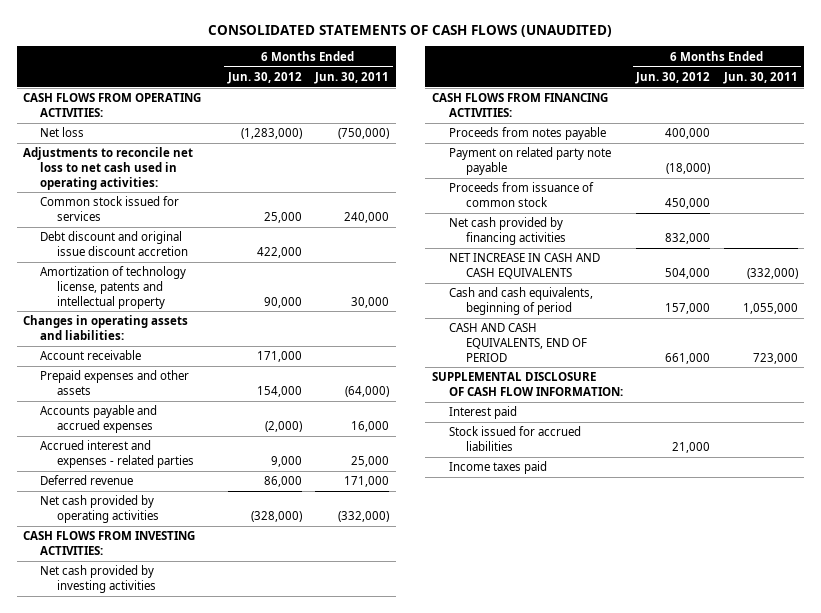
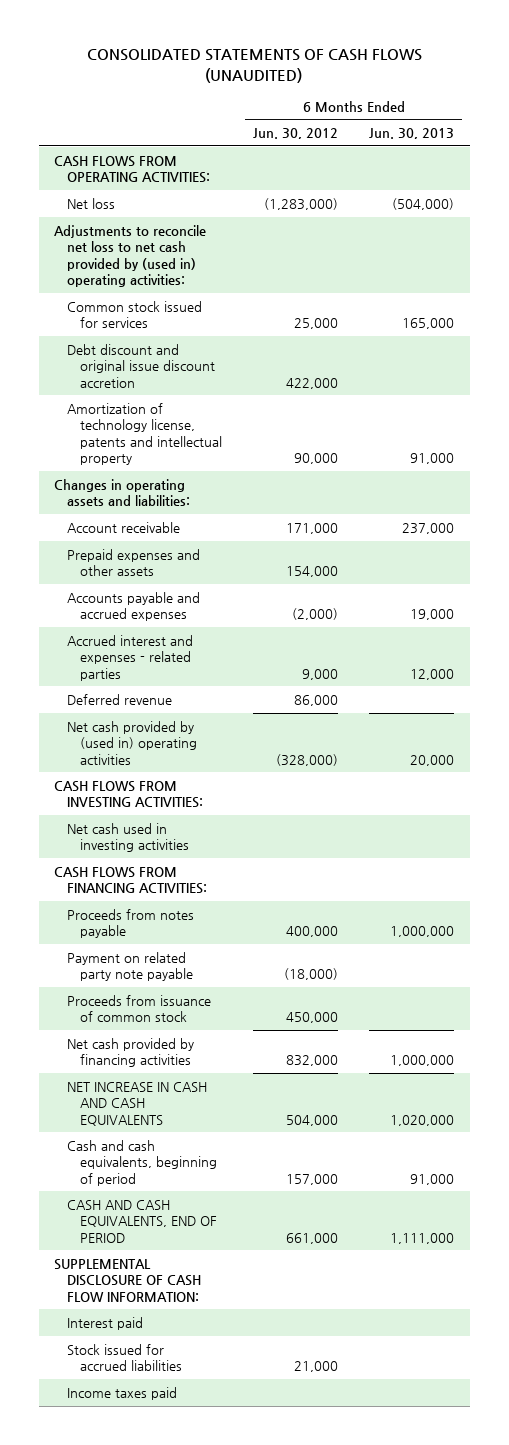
[314,71,390,84] Jun. 30, 2011 -> none
none -> [369,128,455,140] Jun. 30, 2013
[23,147,194,190] Adjustments to reconcile net loss to net cash used in operating activities: -> [54,224,207,287] Adjustments to reconcile net loss to net cash provided by (used in) operating activities:
[40,495,160,523] Net cash provided by operating activities -> [67,720,197,765] Net cash provided by (used in) operating activities
[40,565,157,593] Net cash provided by investing activities -> [67,822,189,853] Net cash used in investing activities

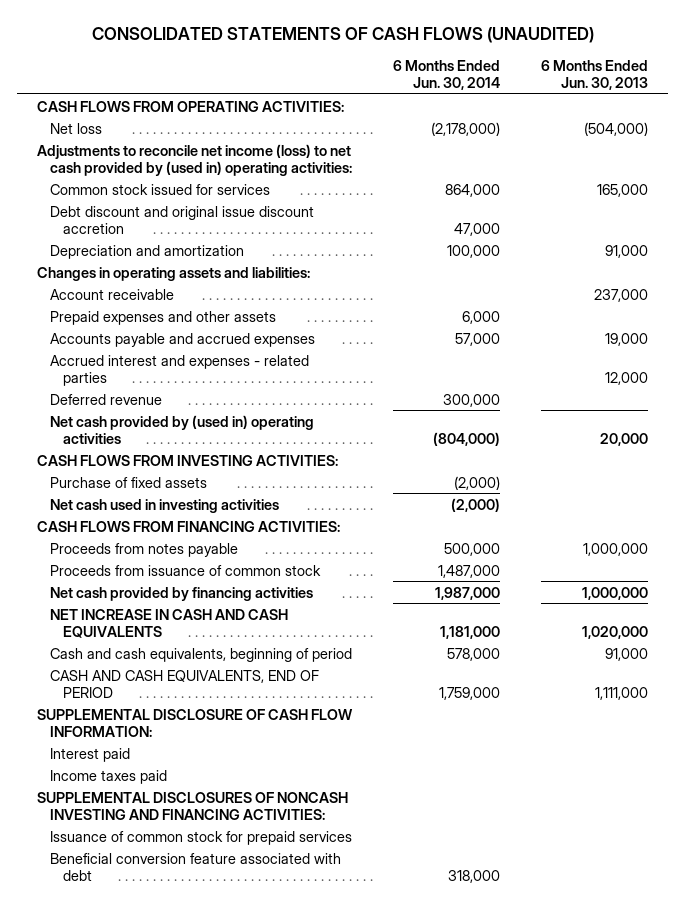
[253,128,339,140] Jun. 30, 2012 -> none
none -> [393,60,501,91] 6 Months Ended Jun. 30, 2014
[54,224,207,287] Adjustments to reconcile net loss to net cash provided by (used in) operating activities: -> [37,143,353,176] Adjustments to reconcile net income (loss) to net cash provided by (used in) operating activities:
[67,402,222,465] Amortization of technology license, patents and intellectual property -> none
none -> [50,244,245,259] Depreciation and amortization
none -> [50,476,208,488] Purchase of fixed assets
[67,951,193,982] Payment on related party note payable -> none
[67,1343,182,1372] Stock issued for accrued liabilities -> none
none -> [37,791,349,820] SUPPLEMENTAL DISCLOSURES OF NONCASH INVESTING AND FINANCING ACTIVITIES:
none -> [50,830,353,845] Issuance of common stock for prepaid services
none -> [50,852,342,881] Beneficial conversion feature associated with debt

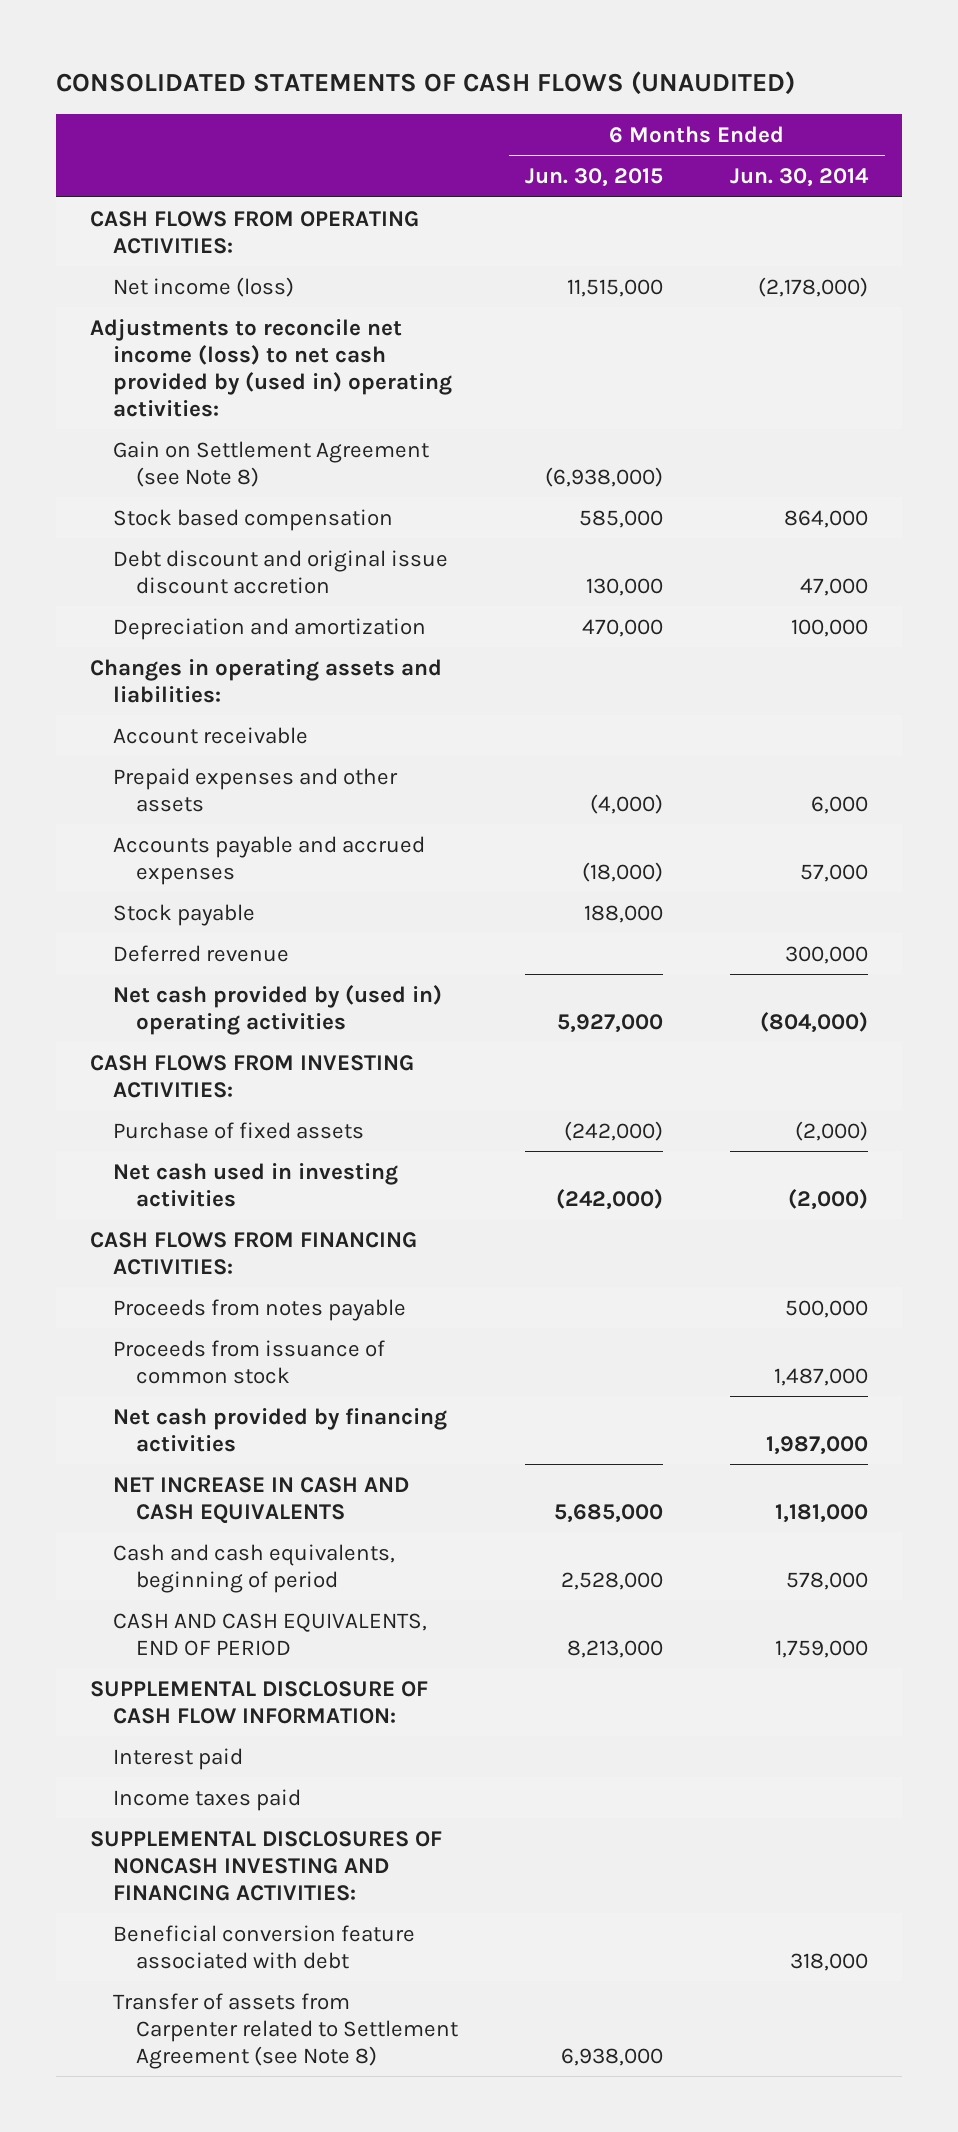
[540,60,648,91] 6 Months Ended Jun. 30, 2013 -> none
none -> [525,168,664,188] Jun. 30, 2015
[50,122,103,134] Net loss -> [113,276,295,297] Net income (loss)
none -> [113,440,430,487] Gain on Settlement Agreement (see Note 8)
[50,183,271,195] Common stock issued for services -> [113,508,394,531] Stock based compensation
[50,354,310,386] Accrued interest and expenses - related parties -> none
none -> [113,903,256,926] Stock payable
[50,830,353,845] Issuance of common stock for prepaid services -> none
none -> [113,1992,459,2069] Transfer of assets from Carpenter related to Settlement Agreement (see Note 8)

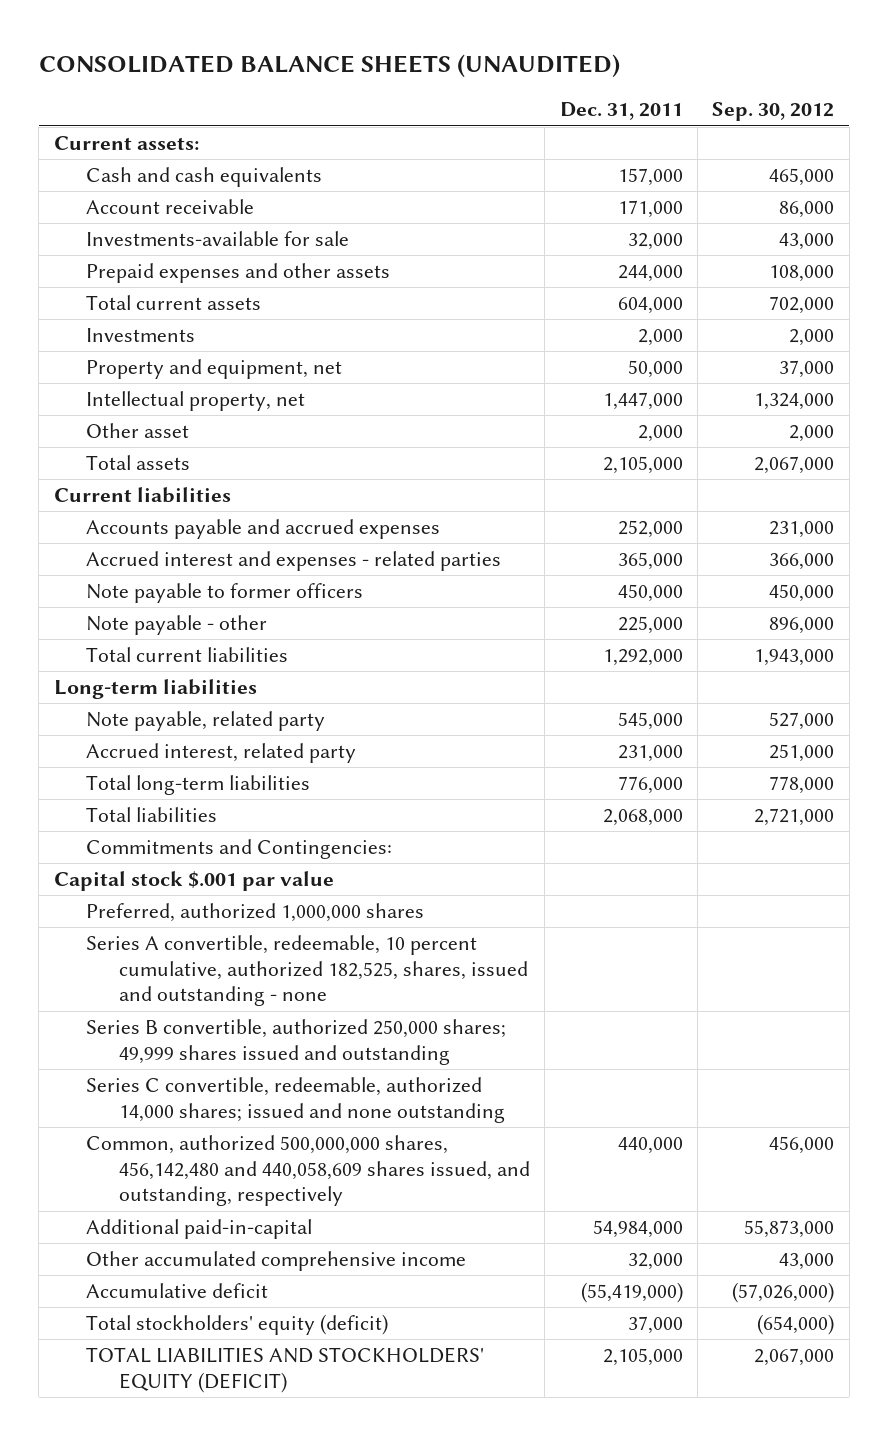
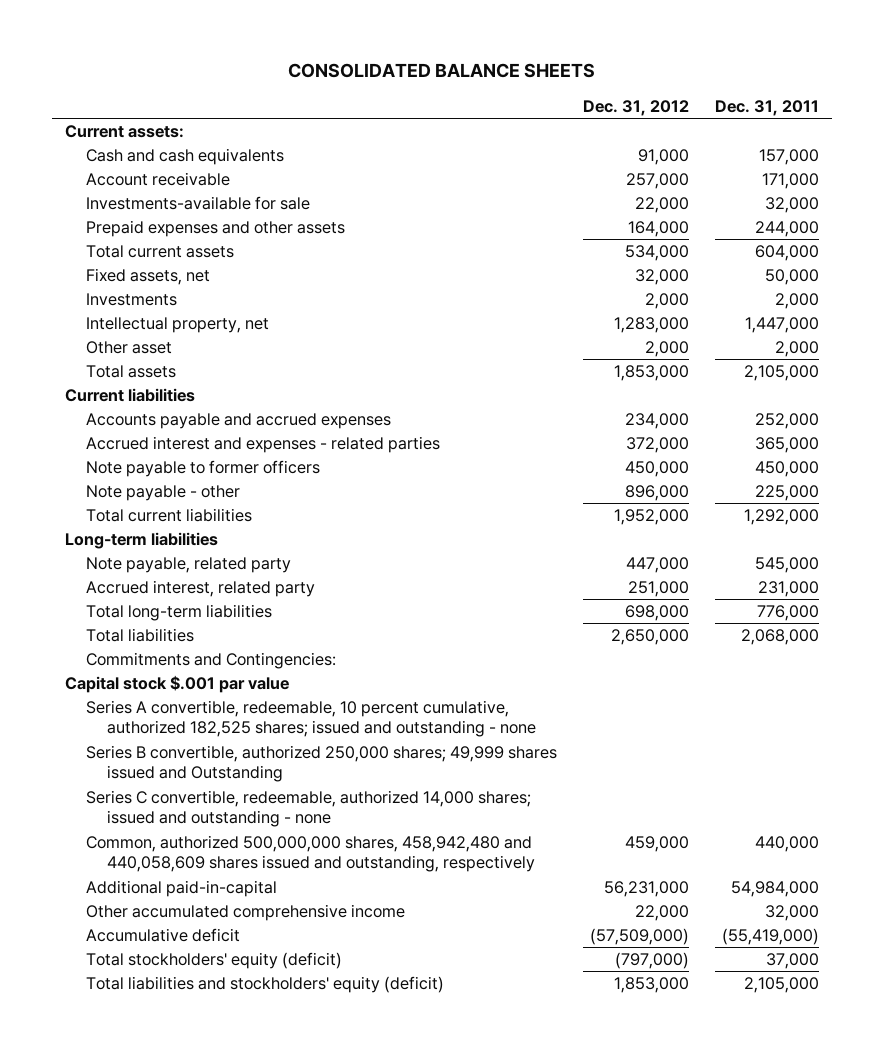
[38,53,620,77] CONSOLIDATED BALANCE SHEETS (UNAUDITED) -> [288,63,596,79] CONSOLIDATED BALANCE SHEETS
[712,102,835,122] Sep. 30, 2012 -> none
none -> [583,99,690,116] Dec. 31, 2012
none -> [85,267,210,285] Fixed assets, net
[86,359,343,380] Property and equipment, net -> none
[86,903,425,923] Preferred, authorized 1,000,000 shares -> none
[86,935,528,1007] Series A convertible, redeemable, 10 percent cumulative, authorized 182,525, shares, issued and outstanding - none -> [85,699,536,738] Series A convertible, redeemable, 10 percent cumulative, authorized 182,525 shares; issued and outstanding - none
[86,1019,507,1065] Series B convertible, authorized 250,000 shares; 49,999 shares issued and outstanding -> [85,744,557,783] Series B convertible, authorized 250,000 shares; 49,999 shares issued and Outstanding
[86,1077,505,1123] Series C convertible, redeemable, authorized 14,000 shares; issued and none outstanding -> [85,789,531,828] Series C convertible, redeemable, authorized 14,000 shares; issued and outstanding - none
[86,1135,530,1207] Common, authorized 500,000,000 shares, 456,142,480 and 440,058,609 shares issued, and outstanding, respectively -> [85,834,535,873] Common, authorized 500,000,000 shares, 458,942,480 and 440,058,609 shares issued and outstanding, respectively
[86,1347,485,1393] TOTAL LIABILITIES AND STOCKHOLDERS' EQUITY (DEFICIT) -> [85,975,444,993] Total liabilities and stockholders' equity (deficit)

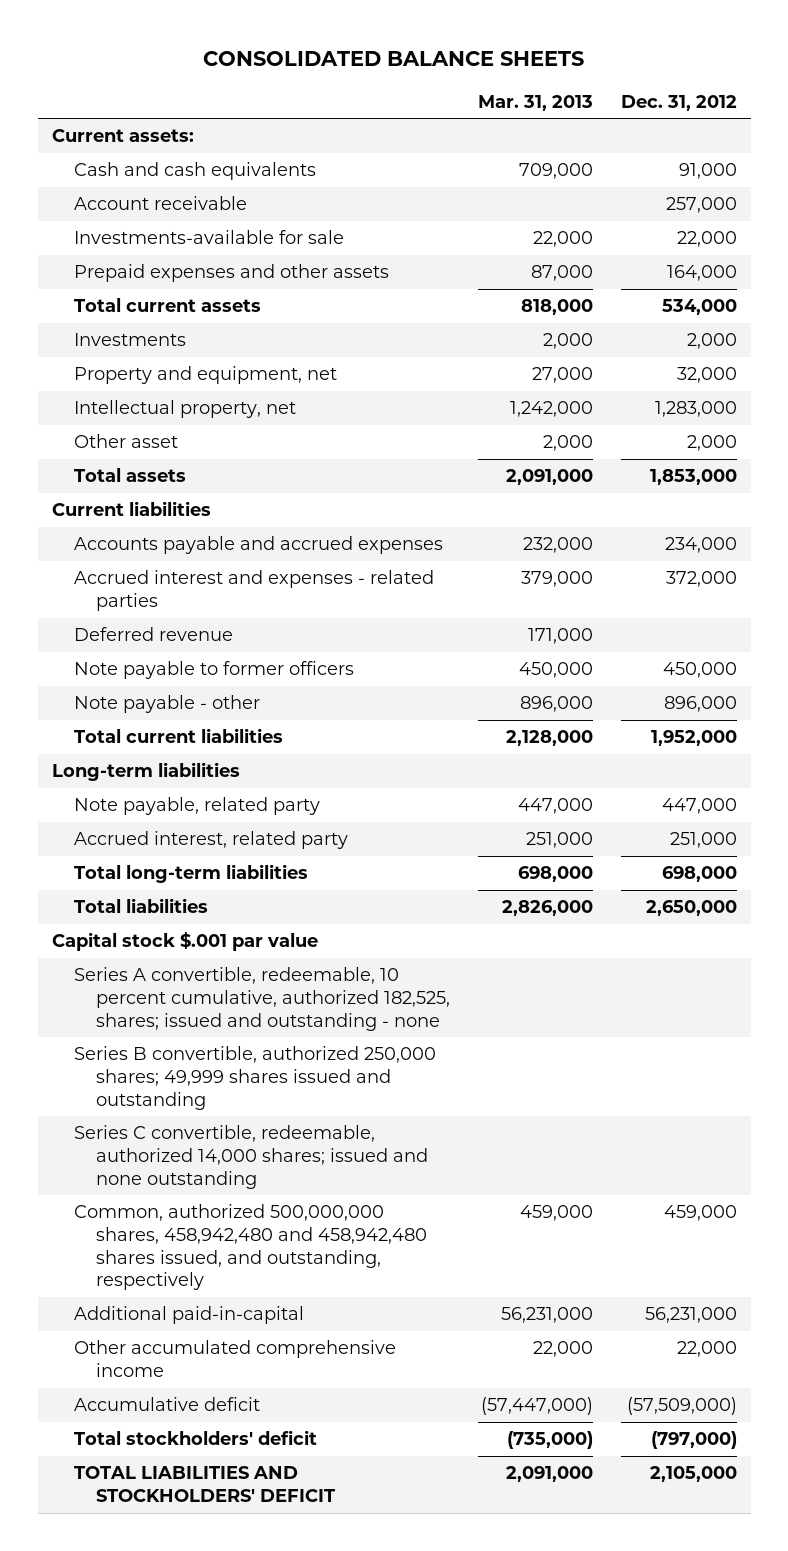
[715,99,820,116] Dec. 31, 2011 -> none
none -> [477,94,593,111] Mar. 31, 2013
[85,267,210,285] Fixed assets, net -> none
none -> [73,366,337,385] Property and equipment, net
none -> [73,627,233,642] Deferred revenue
[85,651,336,669] Commitments and Contingencies: -> none
[85,699,536,738] Series A convertible, redeemable, 10 percent cumulative, authorized 182,525 shares; issued and outstanding - none -> [73,967,450,1031] Series A convertible, redeemable, 10 percent cumulative, authorized 182,525, shares; issued and outstanding - none
[85,744,557,783] Series B convertible, authorized 250,000 shares; 49,999 shares issued and Outstanding -> [73,1046,436,1110] Series B convertible, authorized 250,000 shares; 49,999 shares issued and outstanding
[85,789,531,828] Series C convertible, redeemable, authorized 14,000 shares; issued and outstanding - none -> [73,1125,428,1189] Series C convertible, redeemable, authorized 14,000 shares; issued and none outstanding
[85,834,535,873] Common, authorized 500,000,000 shares, 458,942,480 and 440,058,609 shares issued and outstanding, respectively -> [73,1204,427,1291] Common, authorized 500,000,000 shares, 458,942,480 and 458,942,480 shares issued, and outstanding, respectively
[85,951,342,969] Total stockholders' equity (deficit) -> [73,1430,317,1446] Total stockholders' deficit
[85,975,444,993] Total liabilities and stockholders' equity (deficit) -> [73,1466,336,1503] TOTAL LIABILITIES AND STOCKHOLDERS' DEFICIT
[614,976,690,993] 1,853,000 -> [649,1466,737,1483] 2,105,000

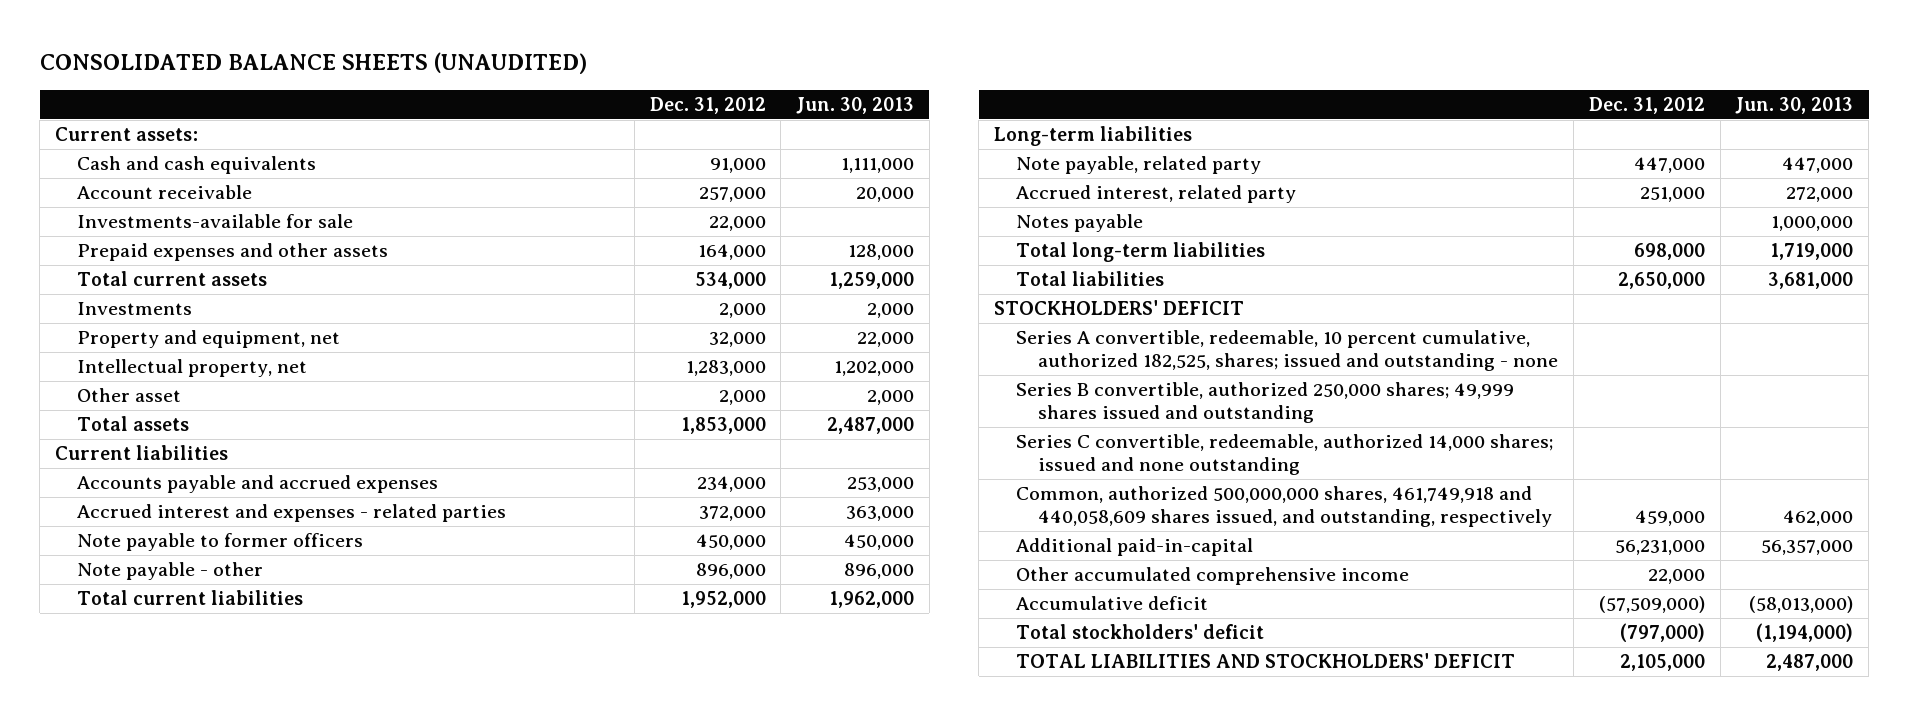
[203,51,585,67] CONSOLIDATED BALANCE SHEETS -> [39,52,587,75] CONSOLIDATED BALANCE SHEETS (UNAUDITED)
[477,94,593,111] Mar. 31, 2013 -> none
none -> [796,97,915,115] Jun. 30, 2013
[73,627,233,642] Deferred revenue -> none
none -> [1016,214,1144,233] Notes payable
[51,932,318,952] Capital stock $.001 par value -> none
none -> [994,300,1245,316] STOCKHOLDERS' DEFICIT
[73,1204,427,1291] Common, authorized 500,000,000 shares, 458,942,480 and 458,942,480 shares issued, and outstanding, respectively -> [1016,486,1553,528] Common, authorized 500,000,000 shares, 461,749,918 and 440,058,609 shares issued, and outstanding, respectively

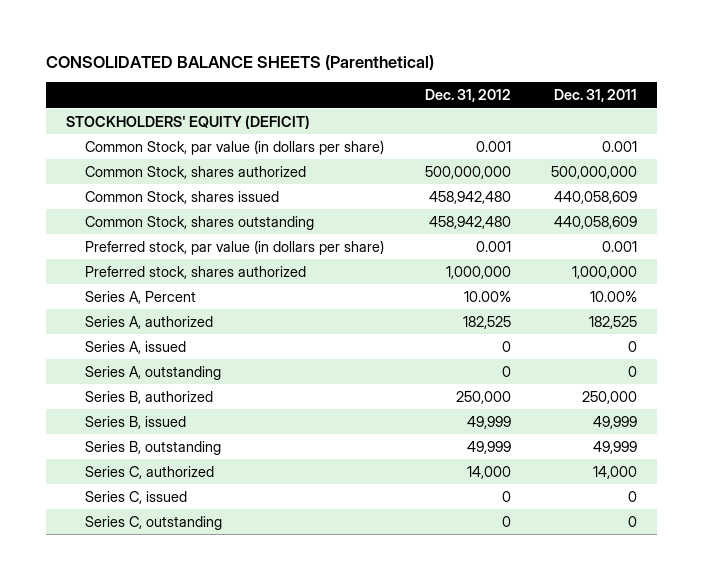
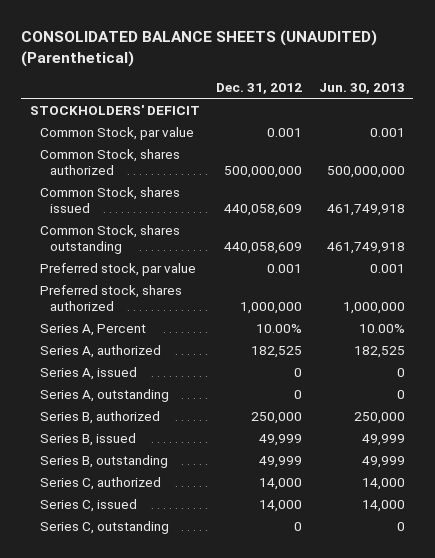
[45,55,434,71] CONSOLIDATED BALANCE SHEETS (Parenthetical) -> [21,30,378,68] CONSOLIDATED BALANCE SHEETS (UNAUDITED) (Parenthetical)
[554,89,638,103] Dec. 31, 2011 -> none
none -> [318,83,405,95] Jun. 30, 2013
[66,114,311,129] STOCKHOLDERS' EQUITY (DEFICIT) -> [29,104,200,115] STOCKHOLDERS' DEFICIT
[85,139,385,155] Common Stock, par value (in dollars per share) -> [39,126,194,140] Common Stock, par value
[428,190,511,204] 458,942,480 -> [224,204,303,217] 440,058,609
[428,215,511,229] 458,942,480 -> [224,242,303,255] 440,058,609
[85,239,385,255] Preferred stock, par value (in dollars per share) -> [39,262,196,276] Preferred stock, par value
[501,490,511,502] 0 -> [259,499,303,512] 14,000

